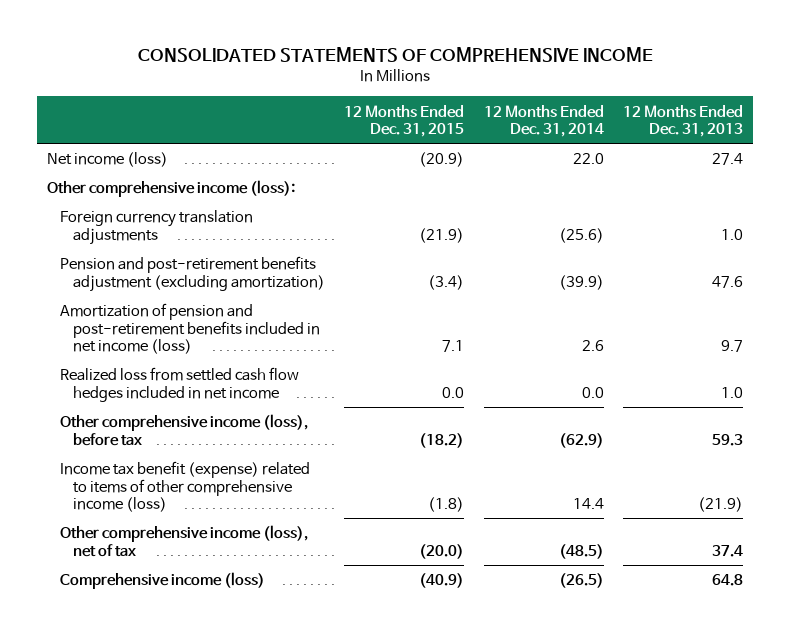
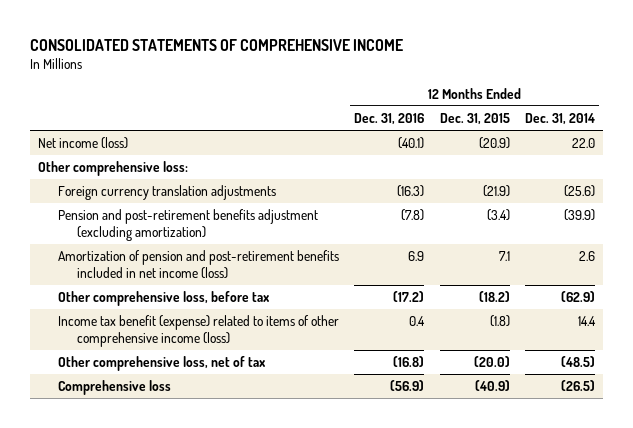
[622,104,743,137] 12 Months Ended Dec. 31, 2013 -> none
none -> [354,112,425,125] Dec. 31, 2016
[47,180,296,198] Other comprehensive income (loss): -> [37,160,188,176] Other comprehensive loss:
[59,367,299,402] Realized loss from settled cash flow hedges included in net income -> none
[59,414,308,446] Other comprehensive income (loss), before tax -> [57,290,270,306] Other comprehensive loss, before tax
[59,525,308,557] Other comprehensive income (loss), net of tax -> [57,355,266,371] Other comprehensive loss, net of tax
[59,572,265,590] Comprehensive income (loss) -> [57,379,171,395] Comprehensive loss

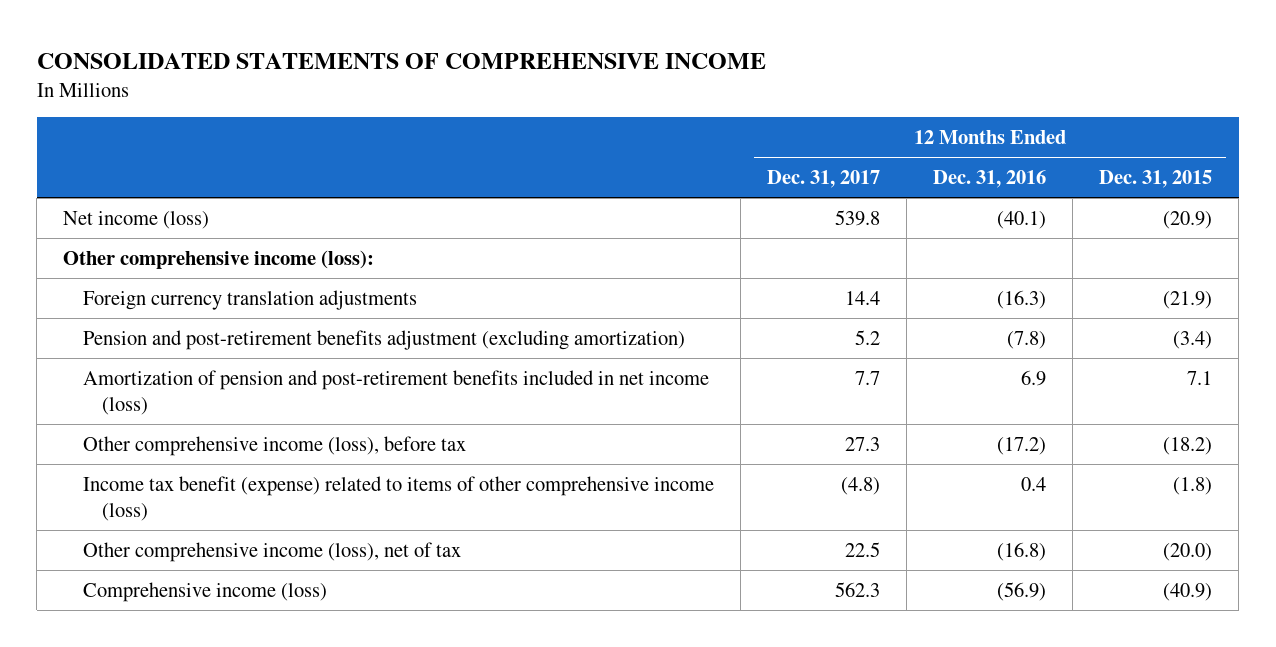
[525,112,596,125] Dec. 31, 2014 -> none
none -> [766,170,880,189] Dec. 31, 2017
[37,160,188,176] Other comprehensive loss: -> [63,249,375,269] Other comprehensive income (loss):
[57,290,270,306] Other comprehensive loss, before tax -> [82,435,466,456] Other comprehensive income (loss), before tax
[57,355,266,371] Other comprehensive loss, net of tax -> [82,541,461,562] Other comprehensive income (loss), net of tax
[57,379,171,395] Comprehensive loss -> [82,581,327,602] Comprehensive income (loss)

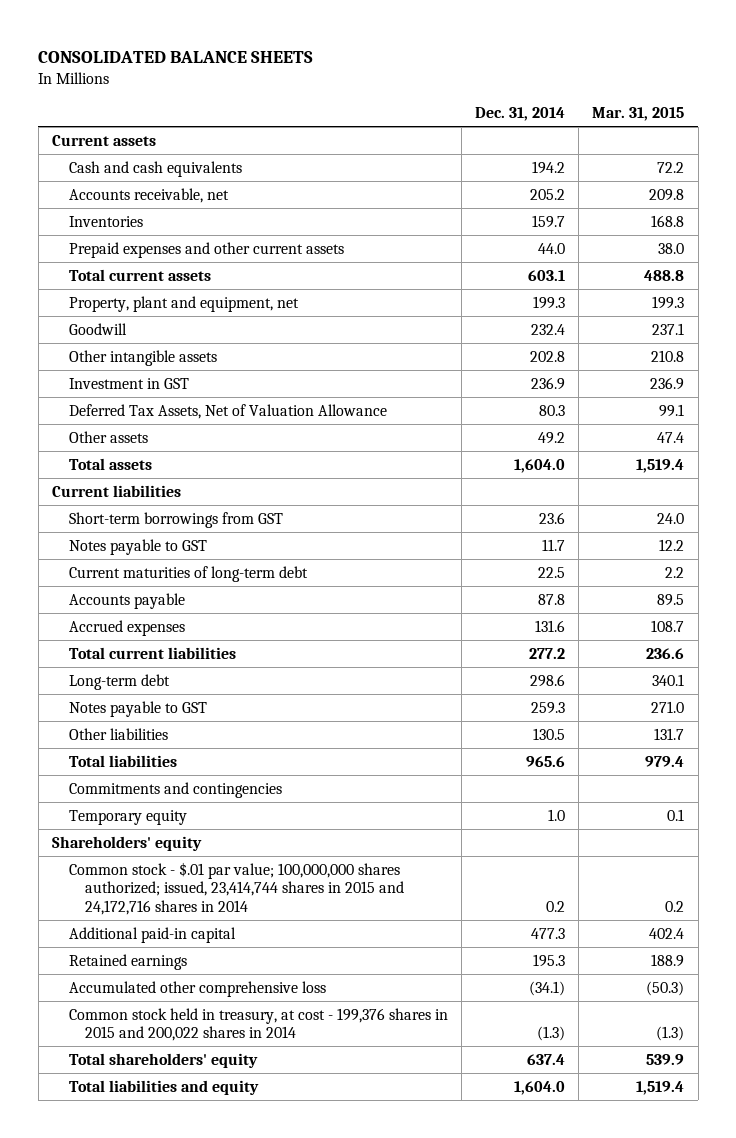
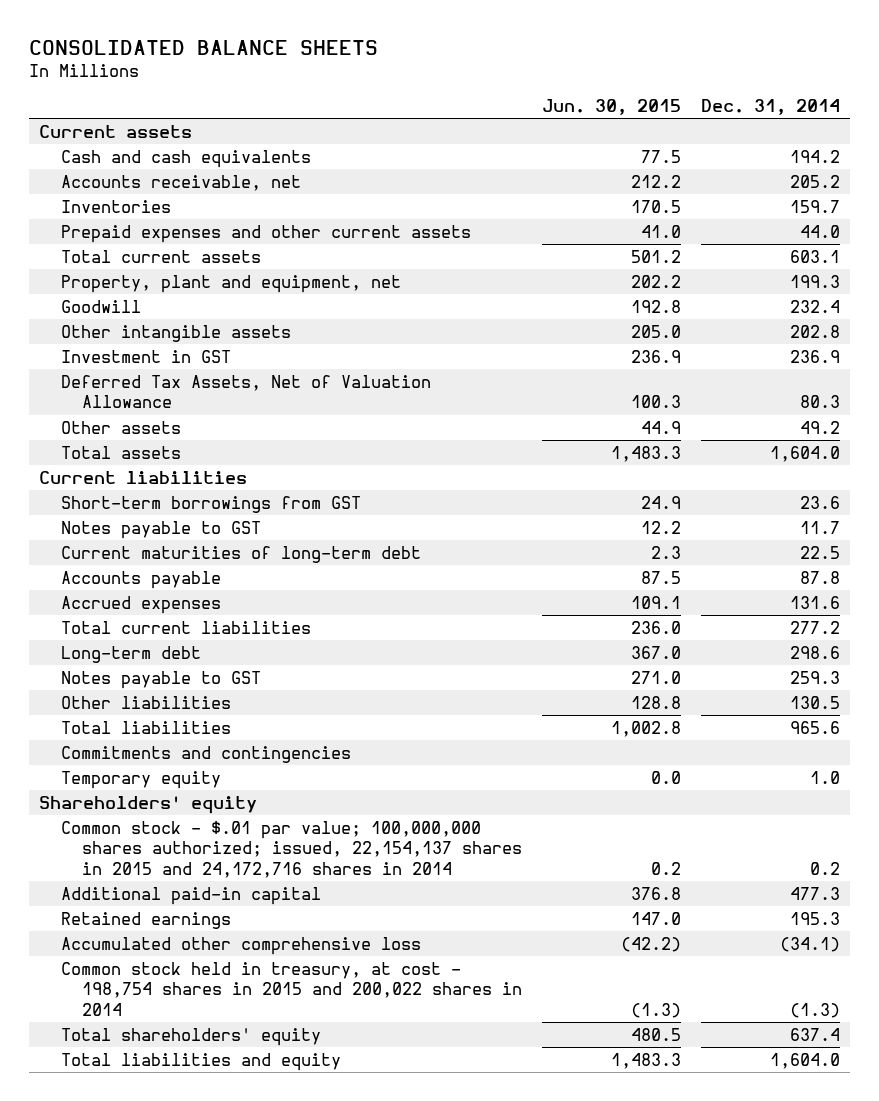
[592,107,685,122] Mar. 31, 2015 -> none
none -> [541,98,681,115] Jun. 30, 2015
[68,861,405,915] Common stock - $.01 par value; 100,000,000 shares authorized; issued, 23,414,744 shares in 2015 and 24,172,716 shares in 2014 -> [60,820,522,878] Common stock - $.01 par value; 100,000,000 shares authorized; issued, 22,154,137 shares in 2015 and 24,172,716 shares in 2014
[68,1007,448,1042] Common stock held in treasury, at cost - 199,376 shares in 2015 and 200,022 shares in 2014 -> [60,961,522,1016] Common stock held in treasury, at cost - 198,754 shares in 2015 and 200,022 shares in 2014

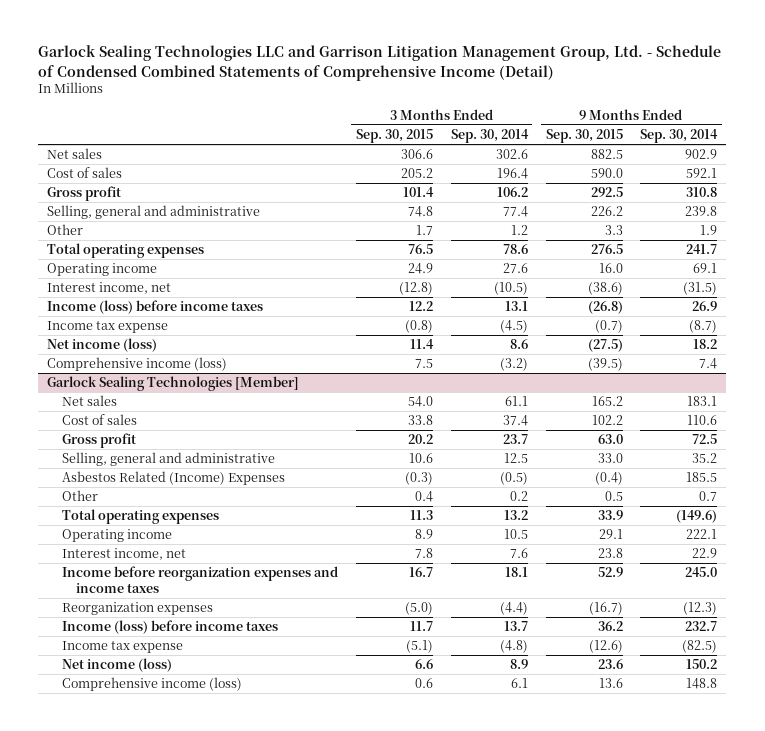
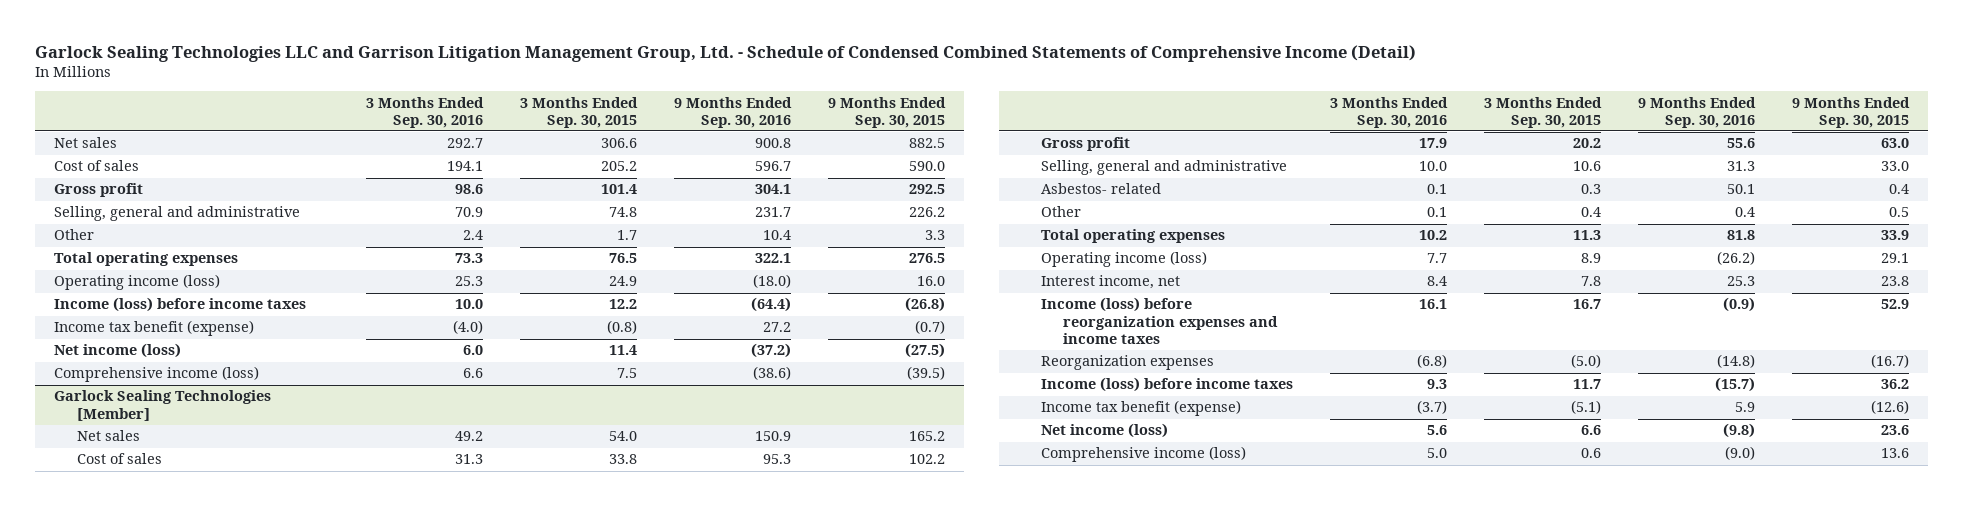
[450,129,529,144] Sep. 30, 2014 -> none
[640,129,719,144] Sep. 30, 2014 -> none
none -> [365,96,484,128] 3 Months Ended Sep. 30, 2016
none -> [674,96,793,128] 9 Months Ended Sep. 30, 2016
[47,282,172,295] Interest income, net -> none
[47,263,158,277] Operating income -> [54,274,221,291] Operating income (loss)
[47,321,169,334] Income tax expense -> [54,320,255,337] Income tax benefit (expense)
[61,471,285,486] Asbestos Related (Income) Expenses -> [1040,183,1161,195] Asbestos- related
[404,472,433,486] (0.3) -> [1580,184,1601,195] 0.3
[594,472,623,486] (0.4) -> [1889,184,1910,195] 0.4
[61,529,172,543] Operating income -> [1040,251,1207,268] Operating income (loss)
[61,566,338,594] Income before reorganization expenses and income taxes -> [1040,297,1279,344] Income (loss) before reorganization expenses and income taxes
[61,641,183,654] Income tax expense -> [1040,400,1241,417] Income tax benefit (expense)

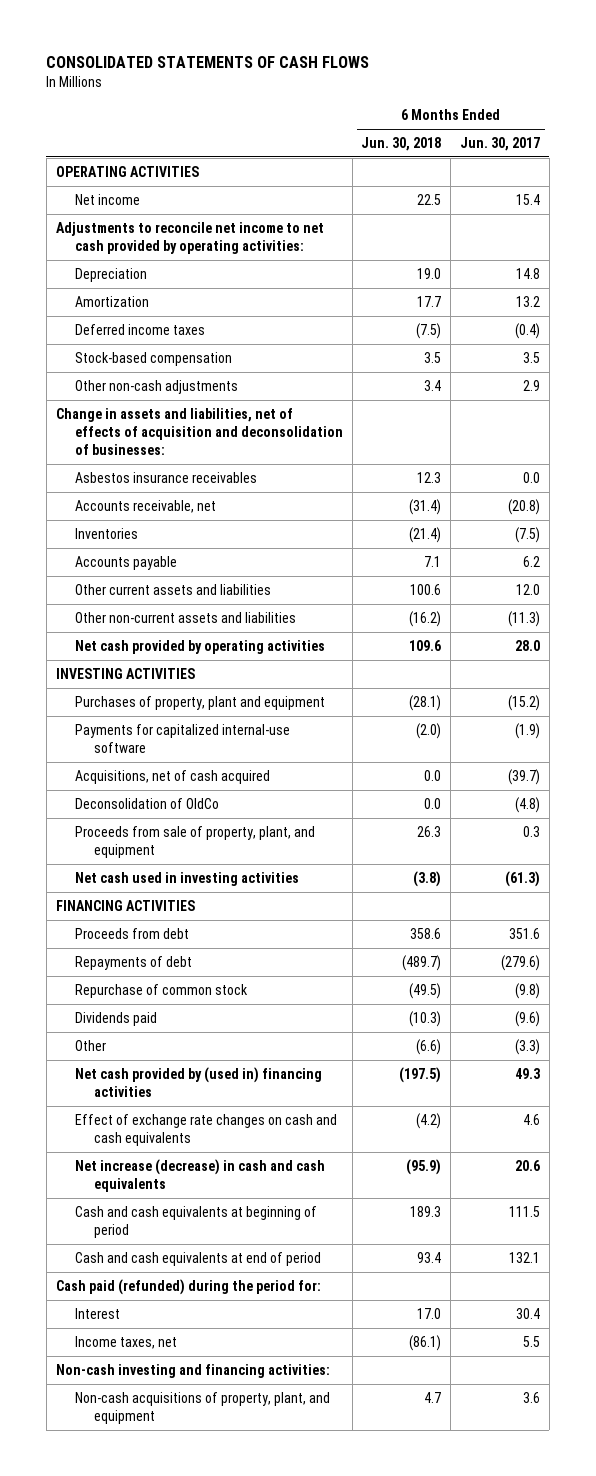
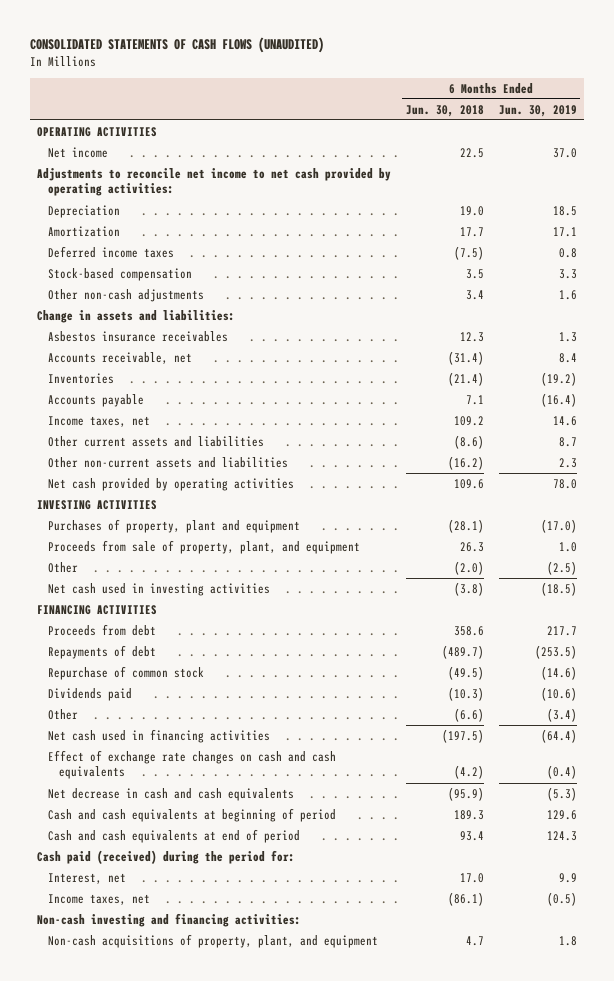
[46,56,370,69] CONSOLIDATED STATEMENTS OF CASH FLOWS -> [29,36,324,53] CONSOLIDATED STATEMENTS OF CASH FLOWS (UNAUDITED)
[460,137,541,152] Jun. 30, 2017 -> none
none -> [498,104,577,117] Jun. 30, 2019
[55,407,343,456] Change in assets and liabilities, net of effects of acquisition and deconsolidation of businesses: -> [37,309,236,323] Change in assets and liabilities:
none -> [48,415,151,427] Income taxes, net
[410,583,442,595] 100.6 -> [453,434,484,449] (8.6)
[74,723,290,754] Payments for capitalized internal-use software -> none
[74,769,270,784] Acquisitions, net of cash acquired -> none
[74,797,219,809] Deconsolidation of OldCo -> none
none -> [48,561,79,573] Other
[74,1066,322,1098] Net cash provided by (used in) financing activities -> [48,728,271,743] Net cash used in financing activities
[74,1158,325,1193] Net increase (decrease) in cash and cash equivalents -> [48,787,295,801] Net decrease in cash and cash equivalents
[55,1278,321,1295] Cash paid (refunded) during the period for: -> [37,849,296,864] Cash paid (received) during the period for:
[74,1307,120,1319] Interest -> [48,872,127,884] Interest, net

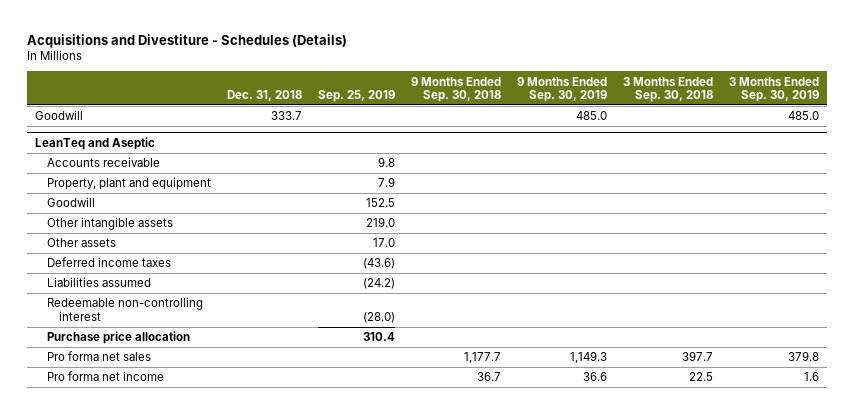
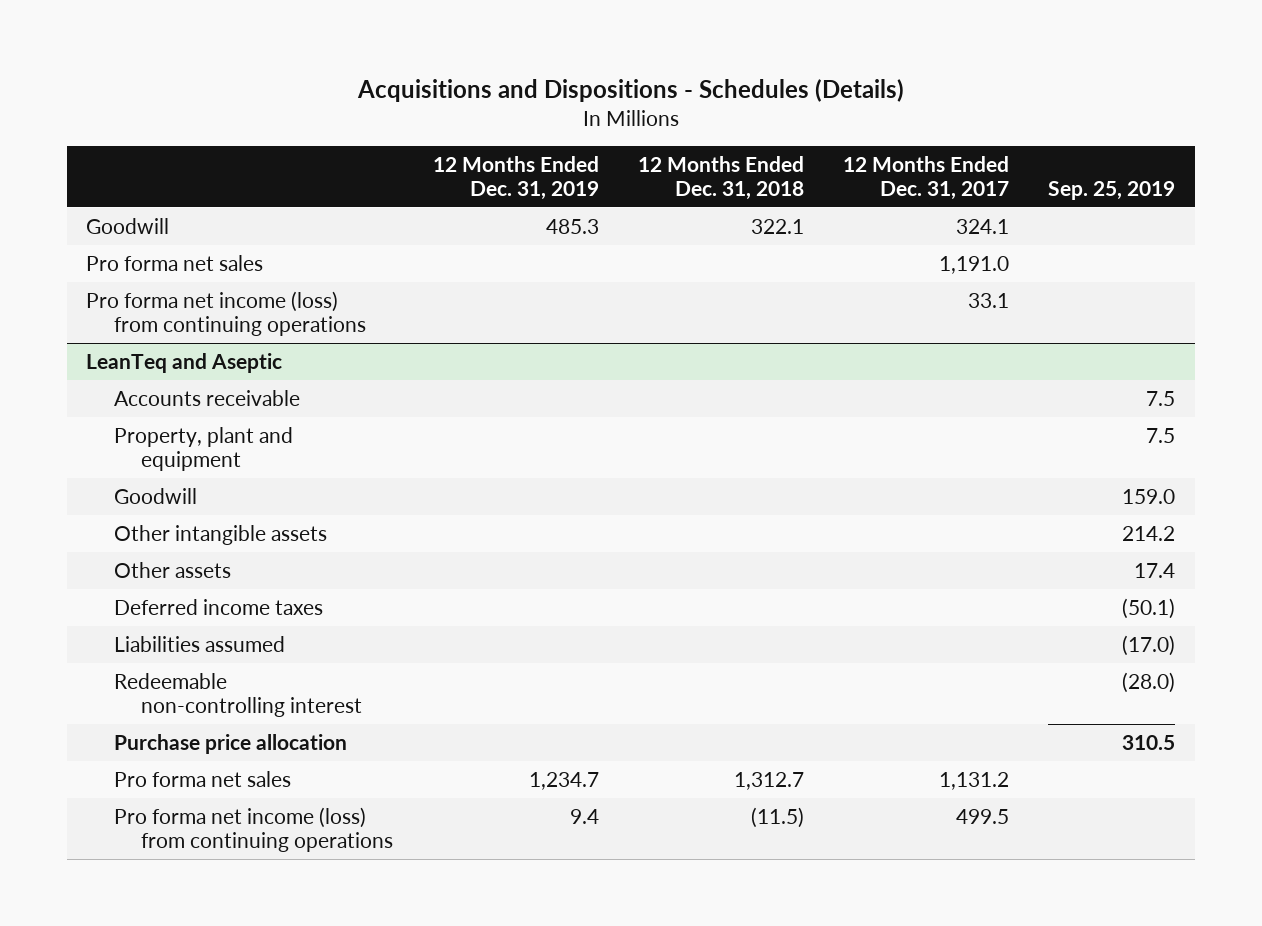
[27,33,348,48] Acquisitions and Divestiture - Schedules (Details) -> [356,79,904,103] Acquisitions and Dispositions - Schedules (Details)
[226,89,302,101] Dec. 31, 2018 -> none
[410,76,501,102] 9 Months Ended Sep. 30, 2018 -> none
[516,76,607,102] 9 Months Ended Sep. 30, 2019 -> none
[622,76,713,102] 3 Months Ended Sep. 30, 2018 -> none
[728,76,819,102] 3 Months Ended Sep. 30, 2019 -> none
none -> [432,155,599,200] 12 Months Ended Dec. 31, 2019
none -> [637,155,804,200] 12 Months Ended Dec. 31, 2018
none -> [843,155,1010,200] 12 Months Ended Dec. 31, 2017
none -> [86,254,264,271] Pro forma net sales
none -> [86,290,366,336] Pro forma net income (loss) from continuing operations
[377,157,395,168] 9.8 -> [1146,390,1176,406] 7.5
[377,177,395,188] 7.9 -> [1146,427,1176,443] 7.5
[365,198,395,208] 152.5 -> [1122,488,1176,504] 159.0
[365,217,395,228] 219.0 -> [1122,525,1176,541] 214.2
[372,238,395,248] 17.0 -> [1134,562,1176,578] 17.4
[362,258,395,270] (43.6) -> [1122,597,1176,619] (50.1)
[362,278,395,290] (24.2) -> [1122,634,1176,656] (17.0)
[362,332,395,342] 310.4 -> [1122,734,1176,750] 310.5
[46,371,164,382] Pro forma net income -> [113,806,394,852] Pro forma net income (loss) from continuing operations

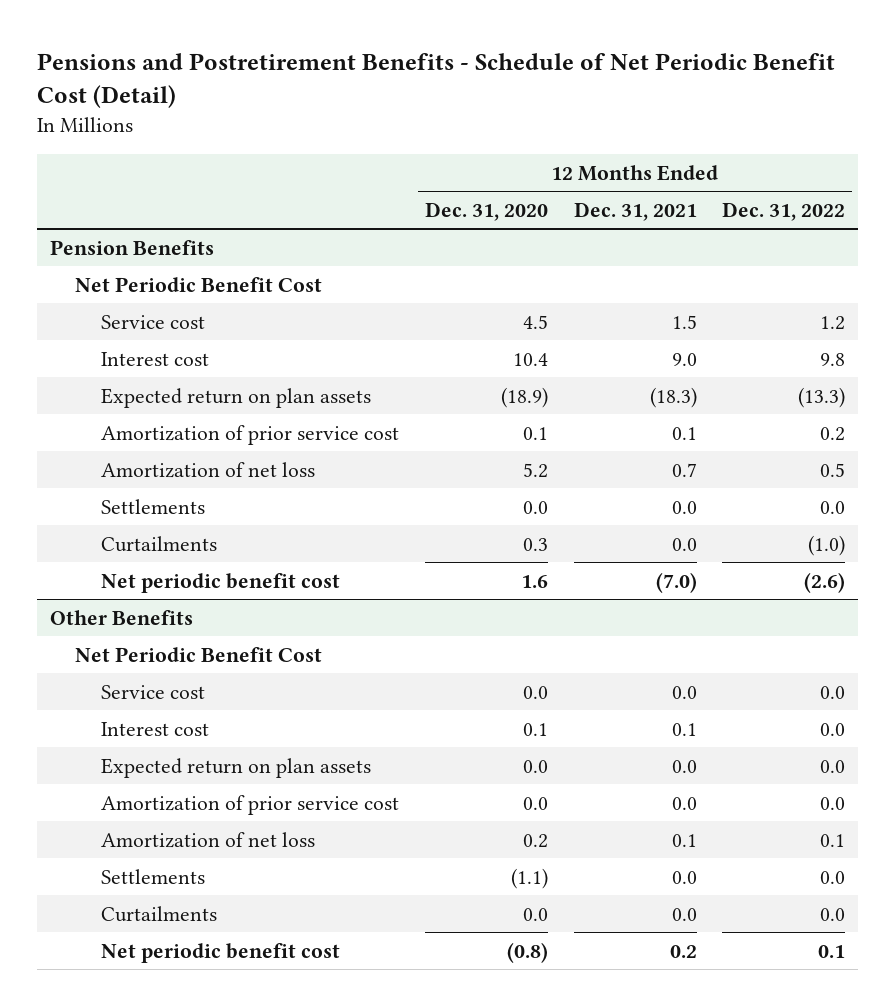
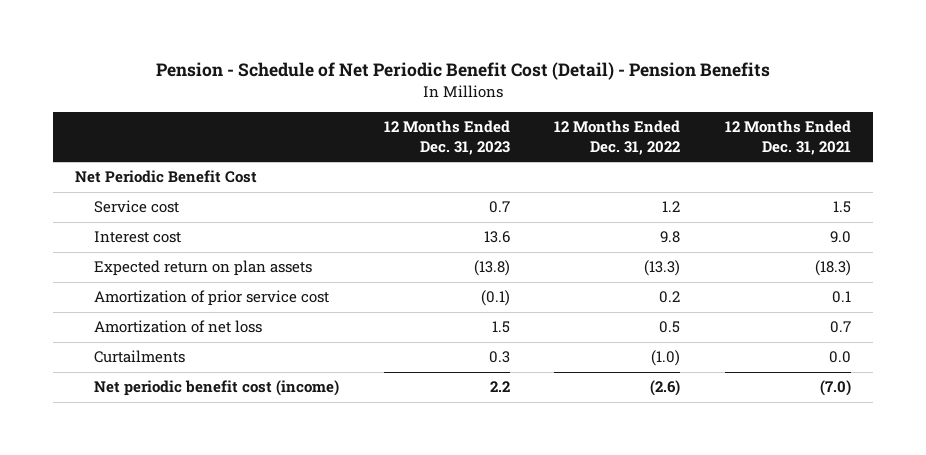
[36,53,835,109] Pensions and Postretirement Benefits - Schedule of Net Periodic Benefit Cost (Detail) -> [155,62,770,81] Pension - Schedule of Net Periodic Benefit Cost (Detail) - Pension Benefits
[424,201,548,221] Dec. 31, 2020 -> none
none -> [383,120,510,155] 12 Months Ended Dec. 31, 2023
[49,239,214,255] Pension Benefits -> none
[101,498,206,514] Settlements -> none
[49,609,193,625] Other Benefits -> none
[75,646,323,662] Net Periodic Benefit Cost -> none
[101,684,206,699] Service cost -> none
[101,721,210,736] Interest cost -> none
[101,757,372,778] Expected return on plan assets -> none
[101,794,400,815] Amortization of prior service cost -> none
[101,831,316,848] Amortization of net loss -> none
[101,868,206,884] Settlements -> none
[101,905,218,922] Curtailments -> none
[101,942,341,963] Net periodic benefit cost -> none
[101,572,341,593] Net periodic benefit cost -> [93,380,339,397] Net periodic benefit cost (income)

